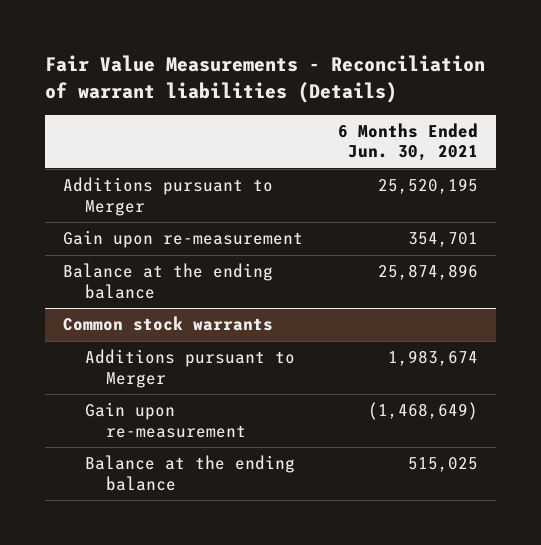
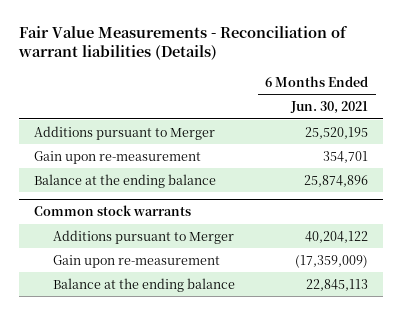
[388,350,479,367] 1,983,674 -> [305,230,369,243] 40,204,122
[368,402,479,421] (1,468,649) -> [295,254,369,268] (17,359,009)
[408,457,479,473] 515,025 -> [306,278,369,291] 22,845,113

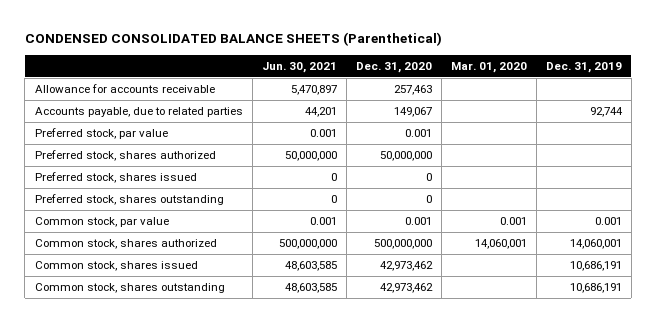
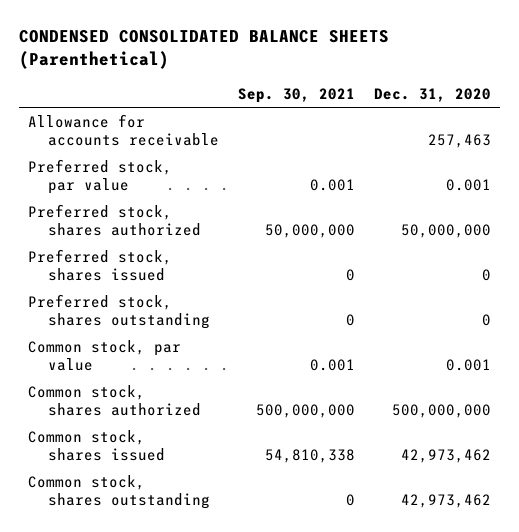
[261,61,337,73] Jun. 30, 2021 -> none
[450,61,527,73] Mar. 01, 2020 -> none
[545,61,622,73] Dec. 31, 2019 -> none
none -> [238,87,356,103] Sep. 30, 2021
[34,107,243,118] Accounts payable, due to related parties -> none

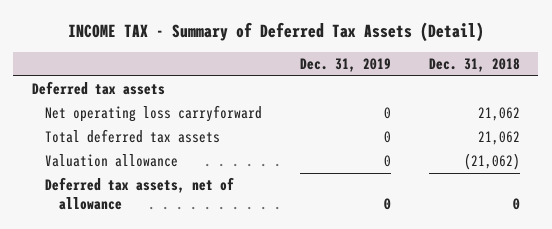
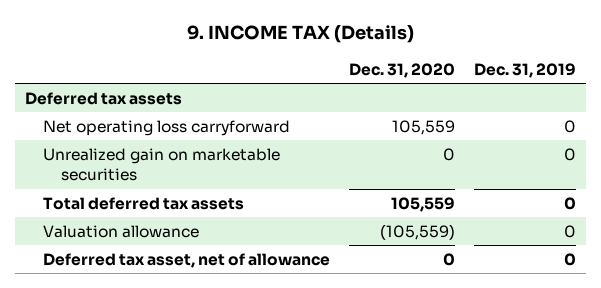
[67,21,484,42] INCOME TAX - Summary of Deferred Tax Assets (Detail) -> [186,25,414,44] 9. INCOME TAX (Details)
[428,58,520,73] Dec. 31, 2018 -> none
none -> [349,62,456,78] Dec. 31, 2020
none -> [43,147,281,182] Unrealized gain on marketable securities
[45,177,235,211] Deferred tax assets, net of allowance -> [43,252,331,268] Deferred tax asset, net of allowance

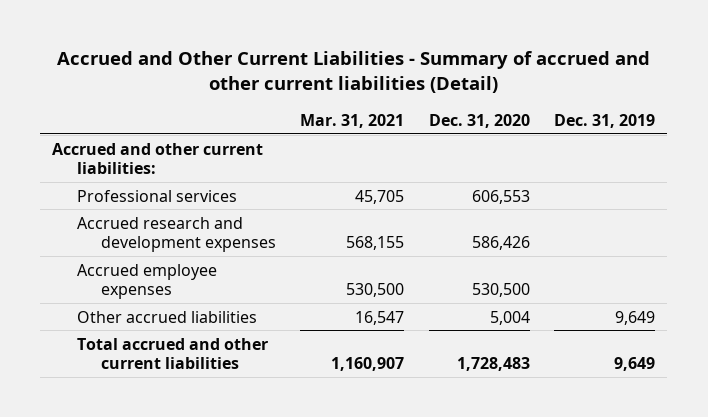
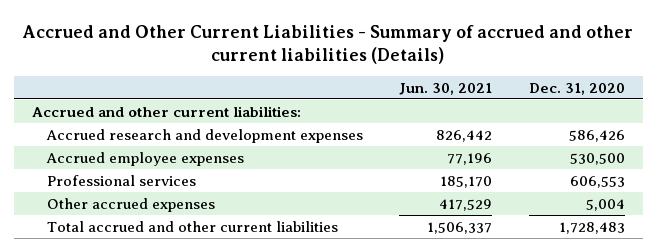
[56,51,650,94] Accrued and Other Current Liabilities - Summary of accrued and other current liabilities (Detail) -> [22,24,634,65] Accrued and Other Current Liabilities - Summary of accrued and other current liabilities (Details)
[300,113,405,128] Mar. 31, 2021 -> none
[554,113,656,128] Dec. 31, 2019 -> none
none -> [399,82,493,95] Jun. 30, 2021
[76,189,237,202] Professional services -> [46,174,196,186] Professional services
[76,310,257,323] Other accrued liabilities -> [46,197,215,212] Other accrued expenses

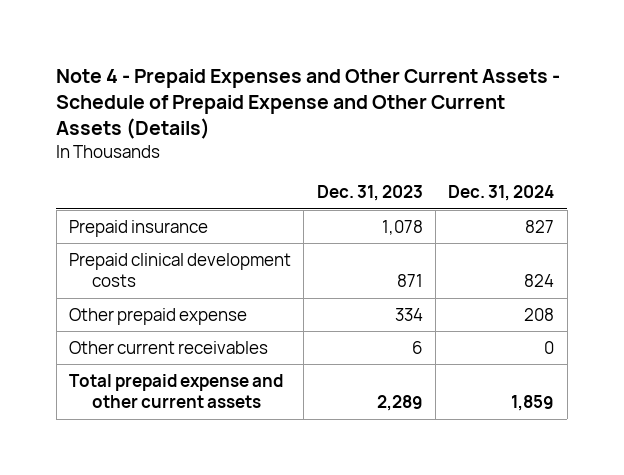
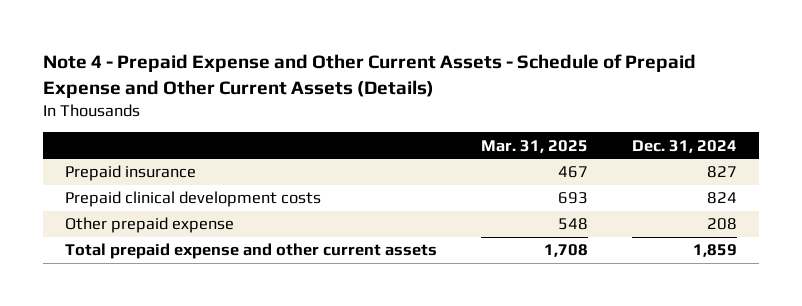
[56,68,561,140] Note 4 - Prepaid Expenses and Other Current Assets - Schedule of Prepaid Expense and Other Current Assets (Details) -> [42,54,696,98] Note 4 - Prepaid Expense and Other Current Assets - Schedule of Prepaid Expense and Other Current Assets (Details)
[316,185,423,202] Dec. 31, 2023 -> none
none -> [480,139,588,153] Mar. 31, 2025
[69,340,269,354] Other current receivables -> none

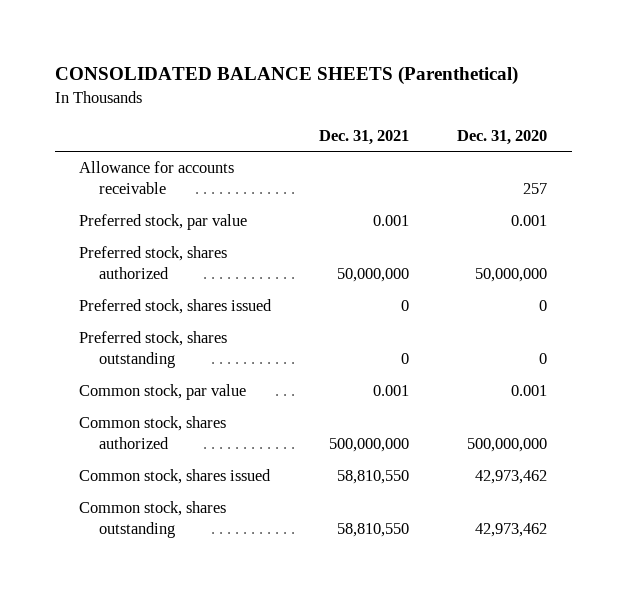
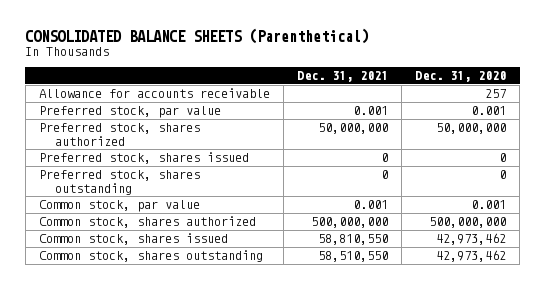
[337,522,410,537] 58,810,550 -> [317,251,388,263] 58,510,550

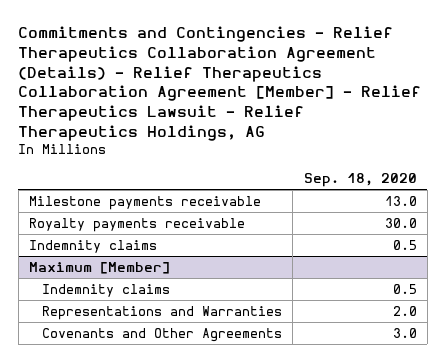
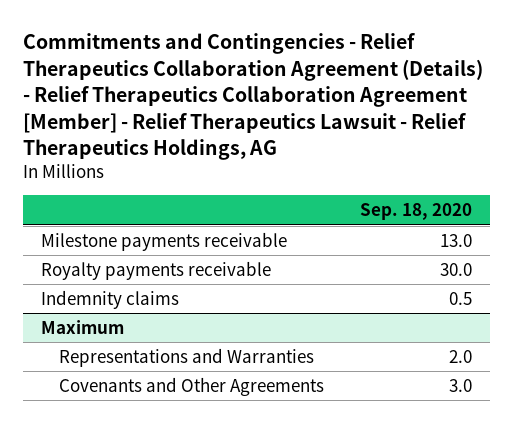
[42,283,171,297] Indemnity claims -> none
[28,261,170,274] Maximum [Member] -> [41,319,125,334] Maximum

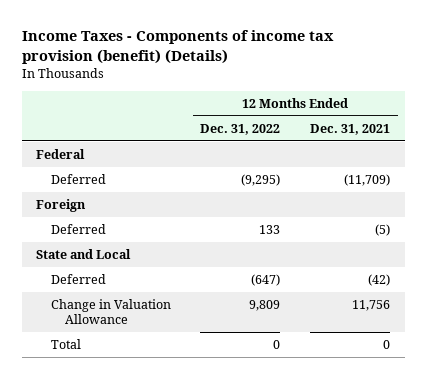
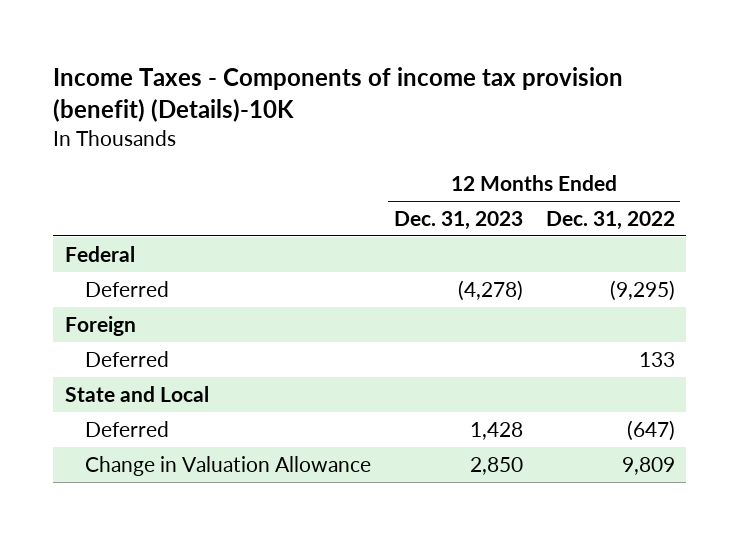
[21,30,334,64] Income Taxes - Components of income tax provision (benefit) (Details) -> [53,66,624,122] Income Taxes - Components of income tax provision (benefit) (Details)-10K
[310,123,391,135] Dec. 31, 2021 -> none
none -> [394,211,524,231] Dec. 31, 2023
[50,339,81,350] Total -> none

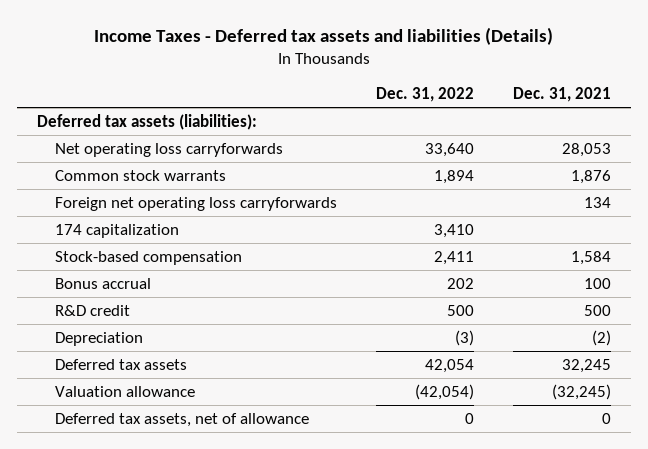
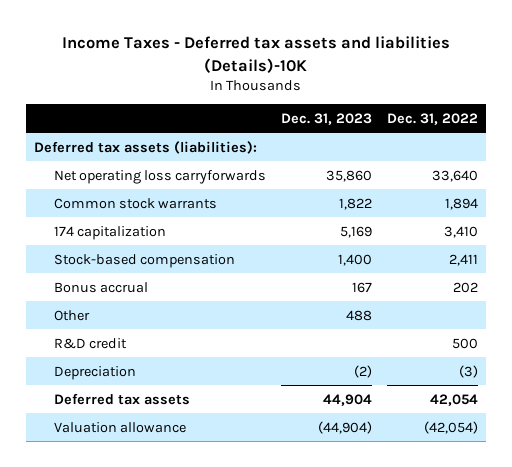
[94,27,554,46] Income Taxes - Deferred tax assets and liabilities (Details) -> [61,36,450,73] Income Taxes - Deferred tax assets and liabilities (Details)-10K
[513,87,612,103] Dec. 31, 2021 -> none
none -> [280,112,372,125] Dec. 31, 2023
[54,196,337,211] Foreign net operating loss carryforwards -> none
none -> [53,309,90,321] Other
[54,412,309,427] Deferred tax assets, net of allowance -> none

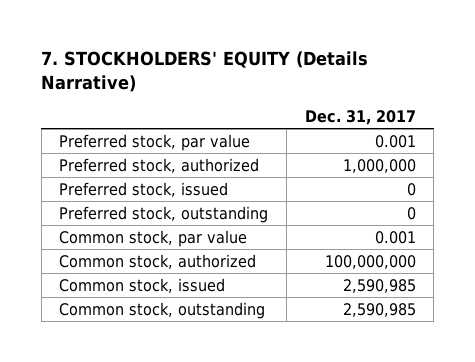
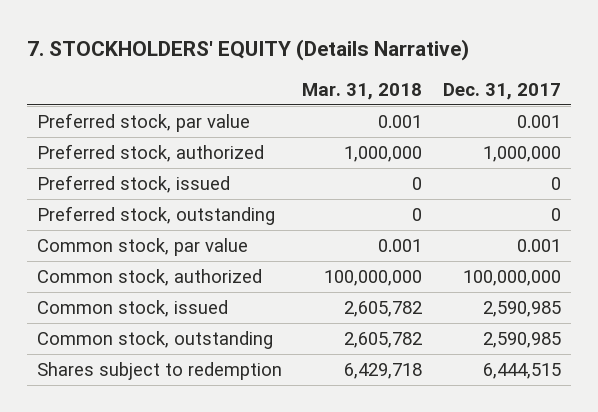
none -> [302,82,423,100] Mar. 31, 2018
none -> [37,361,283,380] Shares subject to redemption

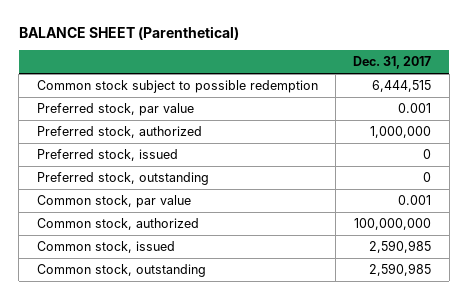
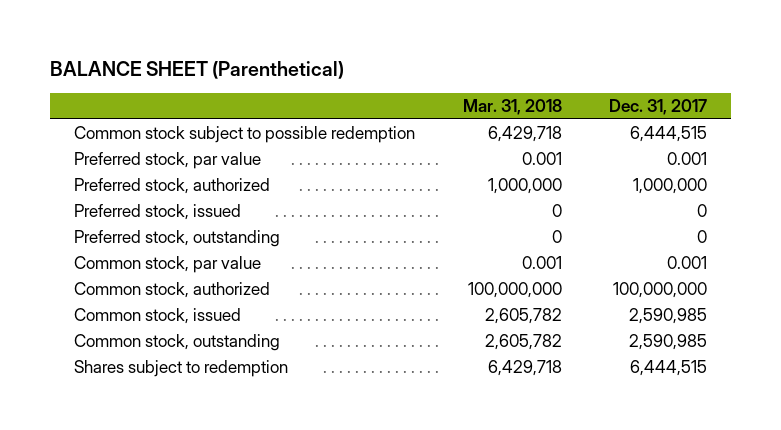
none -> [462,99,562,116] Mar. 31, 2018
none -> [73,359,288,377] Shares subject to redemption

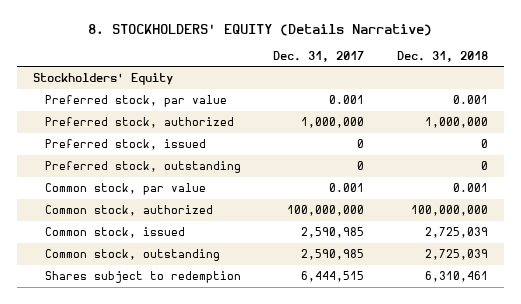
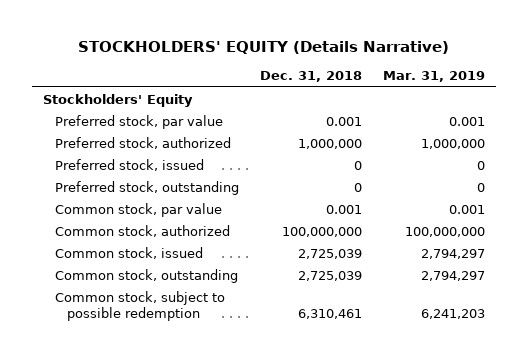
[88,23,433,36] 8. STOCKHOLDERS' EQUITY (Details Narrative) -> [77,40,449,54] STOCKHOLDERS' EQUITY (Details Narrative)
[273,50,365,62] Dec. 31, 2017 -> none
none -> [383,71,486,83] Mar. 31, 2019
[44,271,241,284] Shares subject to redemption -> [54,290,225,321] Common stock, subject to possible redemption

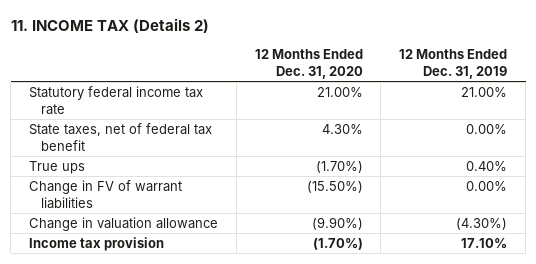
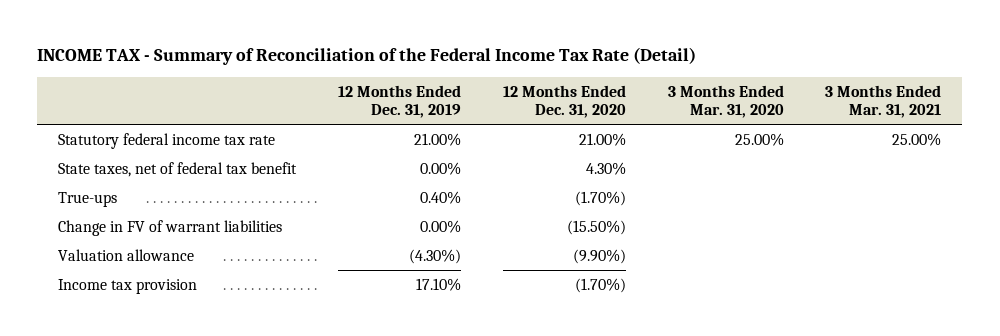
[10,17,209,33] 11. INCOME TAX (Details 2) -> [37,47,697,66] INCOME TAX - Summary of Reconciliation of the Federal Income Tax Rate (Detail)
none -> [667,84,784,119] 3 Months Ended Mar. 31, 2020
none -> [825,84,942,119] 3 Months Ended Mar. 31, 2021
[29,160,86,174] True ups -> [58,191,118,207] True-ups
[29,216,219,231] Change in valuation allowance -> [58,248,195,261] Valuation allowance

